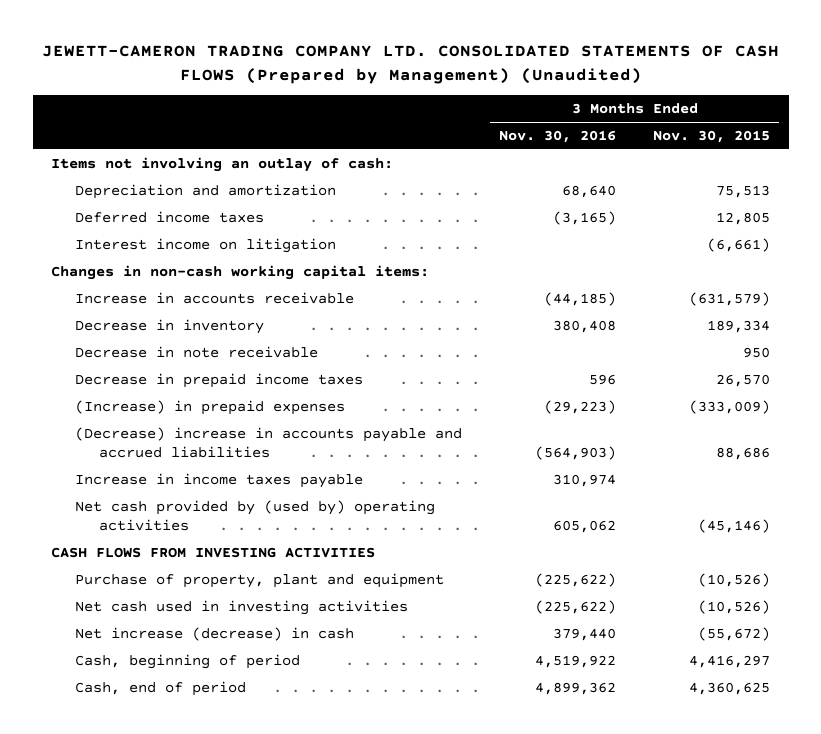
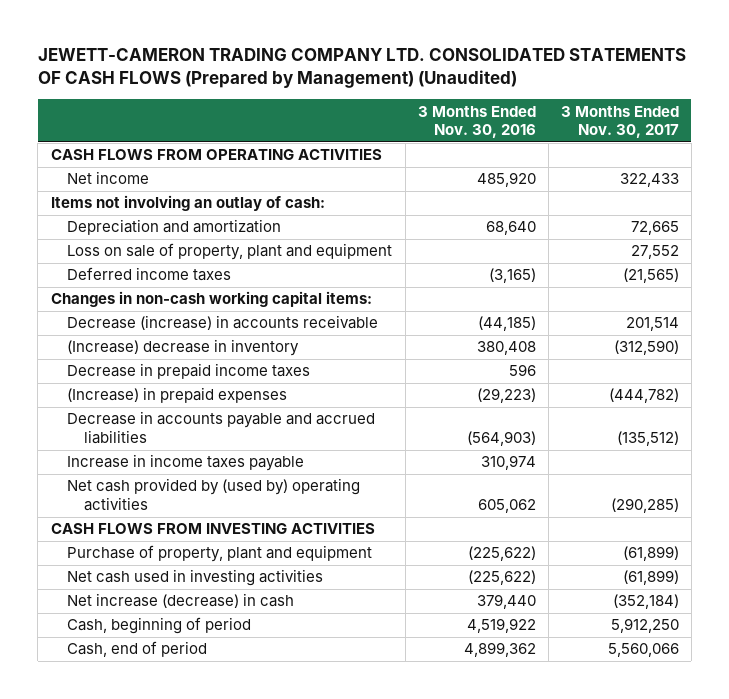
[653,129,771,143] Nov. 30, 2015 -> none
none -> [560,105,679,139] 3 Months Ended Nov. 30, 2017
none -> [50,149,382,161] CASH FLOWS FROM OPERATING ACTIVITIES
none -> [67,171,150,185] Net income
none -> [67,243,393,261] Loss on sale of property, plant and equipment
[74,237,336,253] Interest income on litigation -> none
[74,345,318,358] Decrease in note receivable -> none
[74,291,354,304] Increase in accounts receivable -> [67,315,379,331] Decrease (increase) in accounts receivable
[74,318,264,334] Decrease in inventory -> [67,339,300,357] (Increase) decrease in inventory
[74,426,462,459] (Decrease) increase in accounts payable and accrued liabilities -> [67,411,376,445] Decrease in accounts payable and accrued liabilities

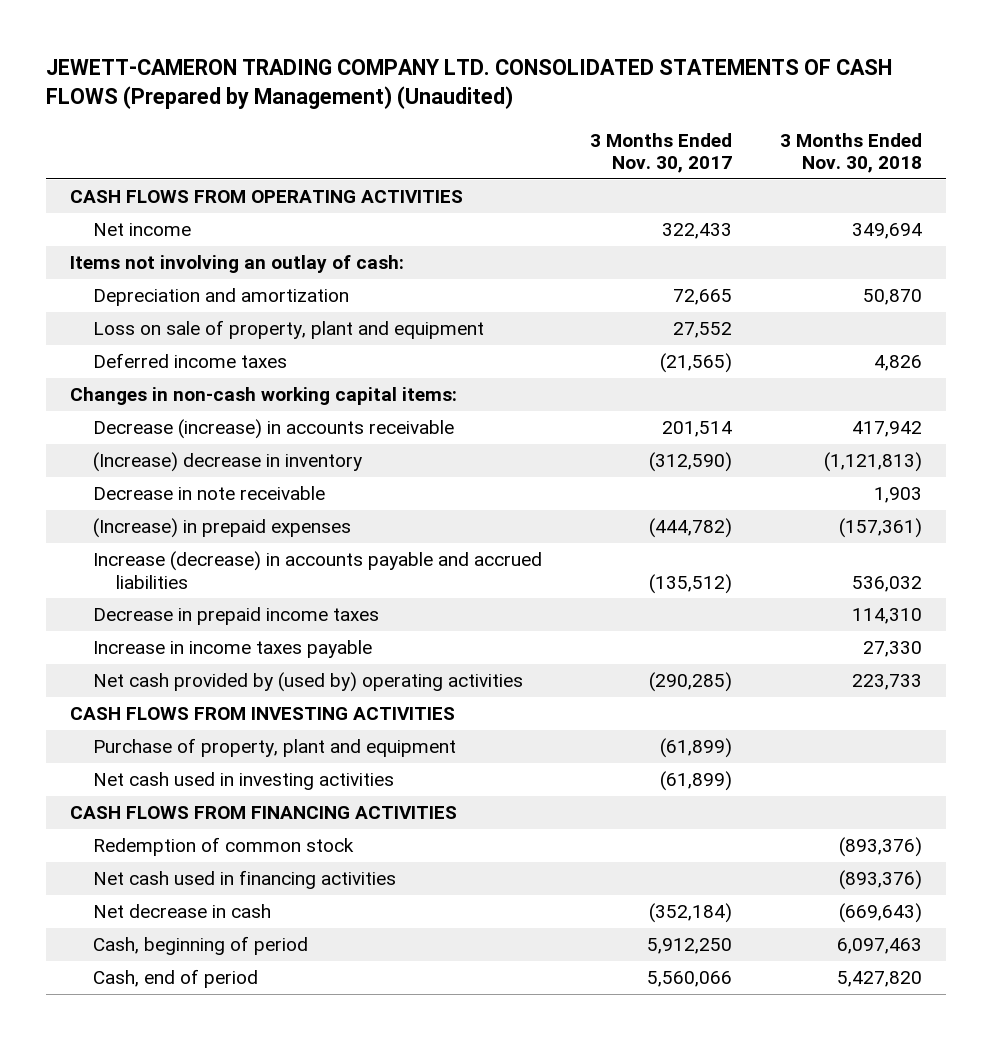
[417,105,536,139] 3 Months Ended Nov. 30, 2016 -> none
none -> [780,132,923,173] 3 Months Ended Nov. 30, 2018
none -> [93,486,326,501] Decrease in note receivable
[67,411,376,445] Decrease in accounts payable and accrued liabilities -> [93,551,543,589] Increase (decrease) in accounts payable and accrued liabilities
[67,363,311,380] Decrease in prepaid income taxes -> [93,607,380,626] Decrease in prepaid income taxes
none -> [70,806,458,820] CASH FLOWS FROM FINANCING ACTIVITIES
none -> [93,837,355,857] Redemption of common stock
none -> [93,870,397,890] Net cash used in financing activities
[67,593,295,609] Net increase (decrease) in cash -> [93,904,272,919] Net decrease in cash

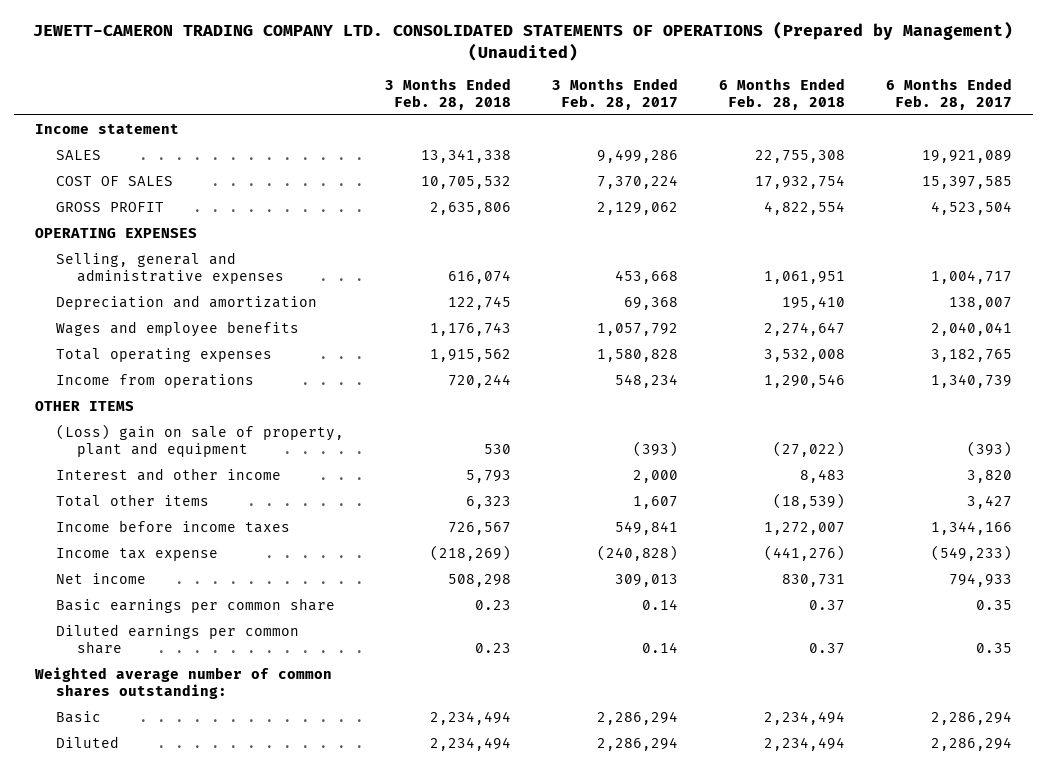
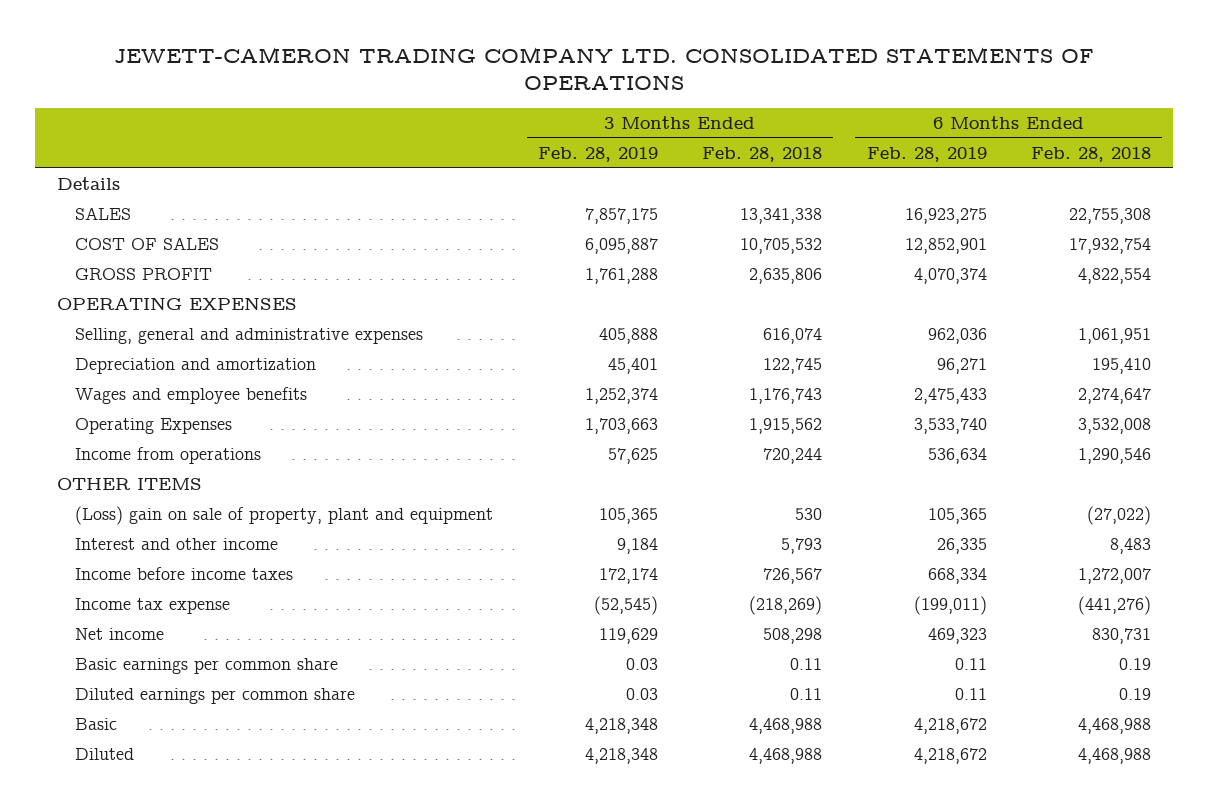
[33,20,1014,61] JEWETT-CAMERON TRADING COMPANY LTD. CONSOLIDATED STATEMENTS OF OPERATIONS (Prepared by Management) (Unaudited) -> [114,46,1095,91] JEWETT-CAMERON TRADING COMPANY LTD. CONSOLIDATED STATEMENTS OF OPERATIONS
[551,77,678,110] 3 Months Ended Feb. 28, 2017 -> none
[886,77,1013,110] 6 Months Ended Feb. 28, 2017 -> none
none -> [537,146,658,162] Feb. 28, 2019
none -> [866,146,987,162] Feb. 28, 2019
[34,123,179,134] Income statement -> none
none -> [57,177,121,191] Details
[55,347,272,362] Total operating expenses -> [75,418,233,435] Operating Expenses
[55,493,209,507] Total other items -> none
[33,666,332,699] Weighted average number of common shares outstanding: -> none
[474,599,511,610] 0.23 -> [790,658,823,671] 0.11
[808,599,845,611] 0.37 -> [1118,658,1151,671] 0.19
[474,642,511,653] 0.23 -> [790,688,823,701] 0.11
[808,642,845,654] 0.37 -> [1118,688,1151,701] 0.19
[429,710,511,725] 2,234,494 -> [749,718,823,735] 4,468,988
[763,710,845,725] 2,234,494 -> [1077,718,1151,735] 4,468,988
[429,736,511,751] 2,234,494 -> [749,748,823,765] 4,468,988
[763,736,845,751] 2,234,494 -> [1077,748,1151,765] 4,468,988

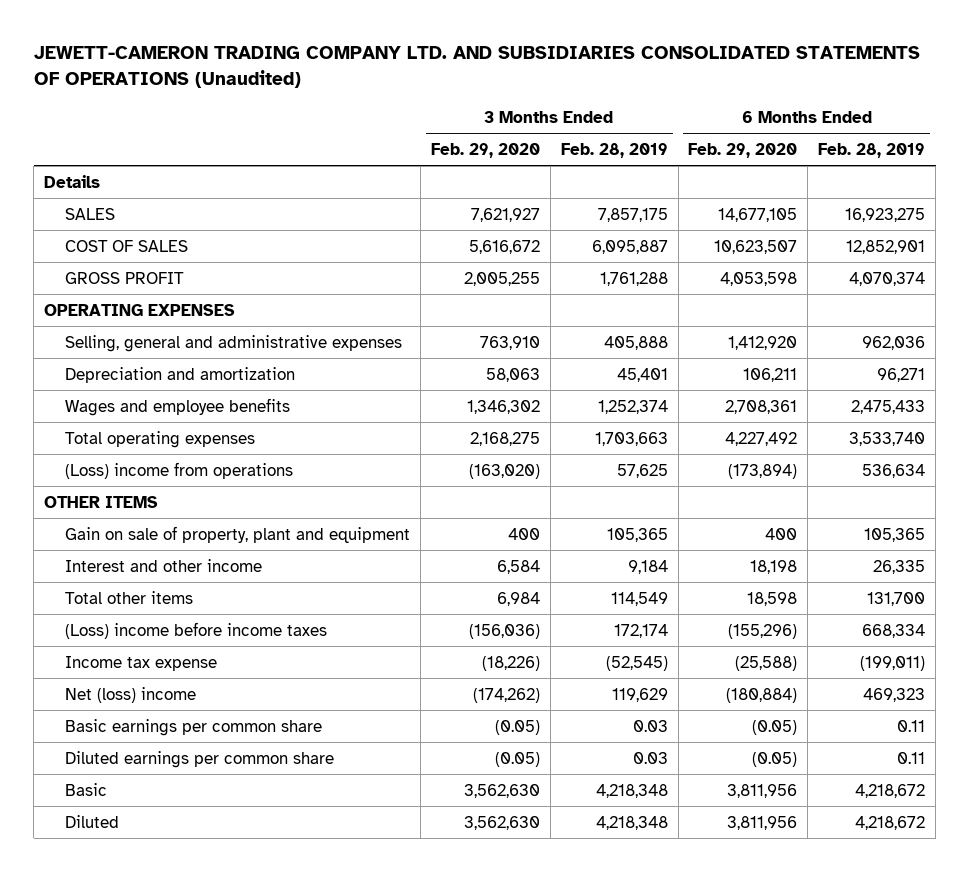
[114,46,1095,91] JEWETT-CAMERON TRADING COMPANY LTD. CONSOLIDATED STATEMENTS OF OPERATIONS -> [33,46,920,88] JEWETT-CAMERON TRADING COMPANY LTD. AND SUBSIDIARIES CONSOLIDATED STATEMENTS OF OPERATIONS (Unaudited)
[702,146,823,162] Feb. 28, 2018 -> none
[1030,146,1151,162] Feb. 28, 2018 -> none
none -> [430,142,540,158] Feb. 29, 2020
none -> [688,142,798,158] Feb. 29, 2020
[75,418,233,435] Operating Expenses -> [65,430,256,448] Total operating expenses
[75,447,262,465] Income from operations -> [65,461,294,479] (Loss) income from operations
[75,506,494,526] (Loss) gain on sale of property, plant and equipment -> [65,525,411,543] Gain on sale of property, plant and equipment
none -> [65,590,194,604] Total other items
[75,567,294,581] Income before income taxes -> [65,621,328,639] (Loss) income before income taxes
[75,628,165,641] Net income -> [65,686,197,703] Net (loss) income

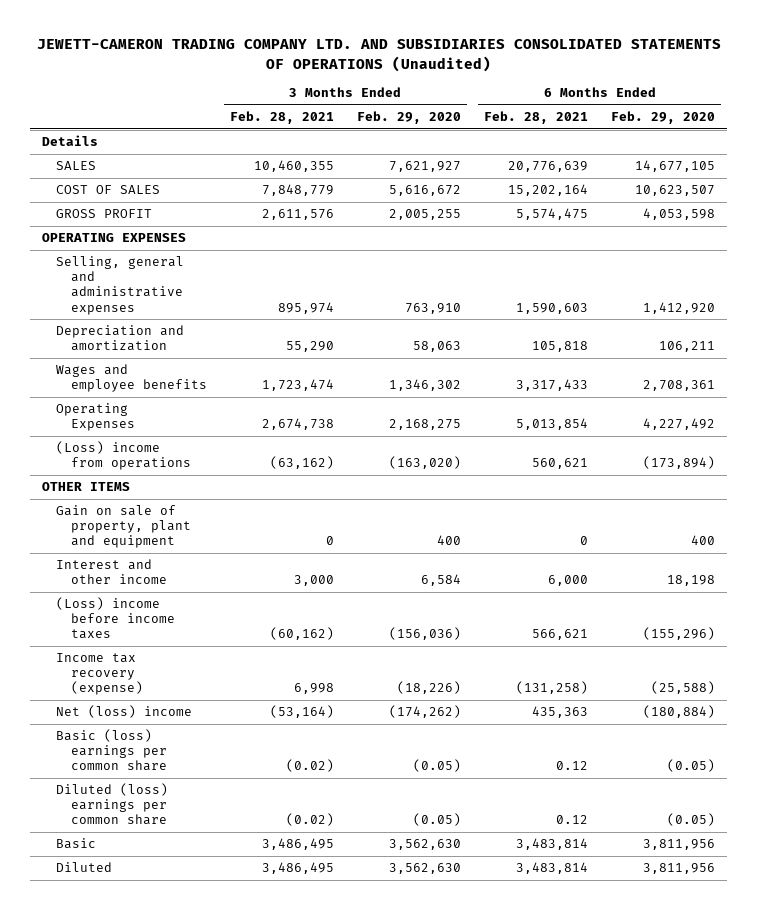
[560,142,668,158] Feb. 28, 2019 -> none
[818,142,926,158] Feb. 28, 2019 -> none
none -> [229,111,334,125] Feb. 28, 2021
none -> [484,111,589,125] Feb. 28, 2021
[65,430,256,448] Total operating expenses -> [56,403,135,432] Operating Expenses
[65,590,194,604] Total other items -> none
[65,655,218,671] Income tax expense -> [56,653,143,696] Income tax recovery (expense)
[65,718,323,736] Basic earnings per common share -> [56,729,167,772] Basic (loss) earnings per common share
[65,750,335,768] Diluted earnings per common share -> [56,783,169,826] Diluted (loss) earnings per common share

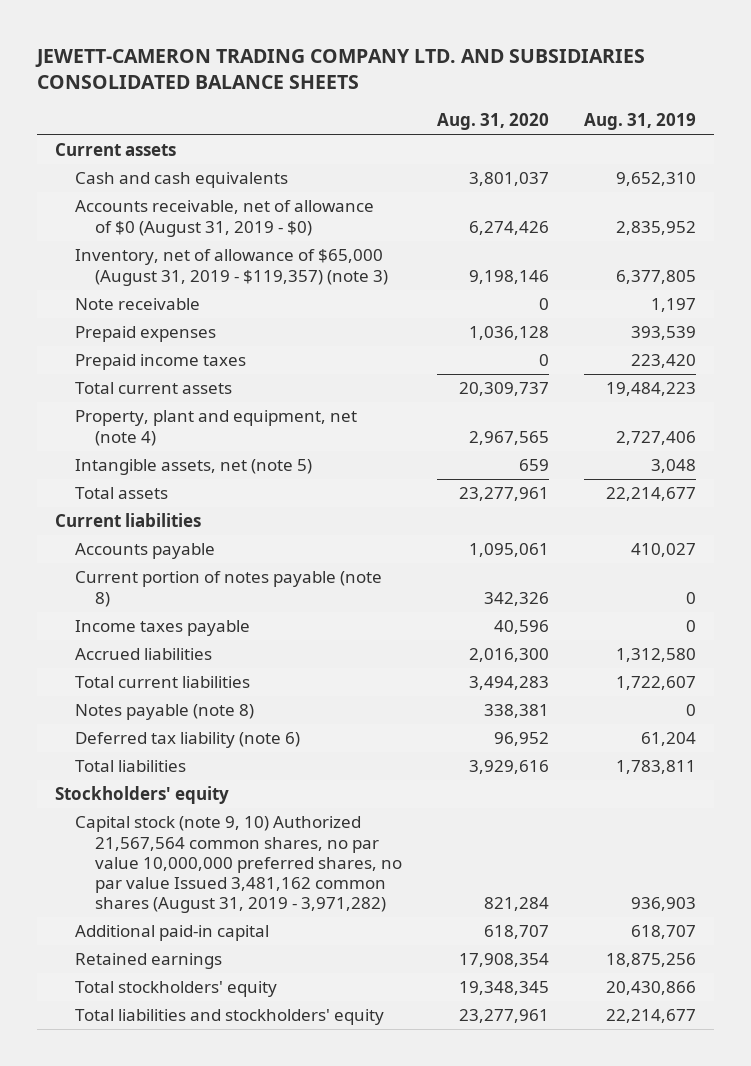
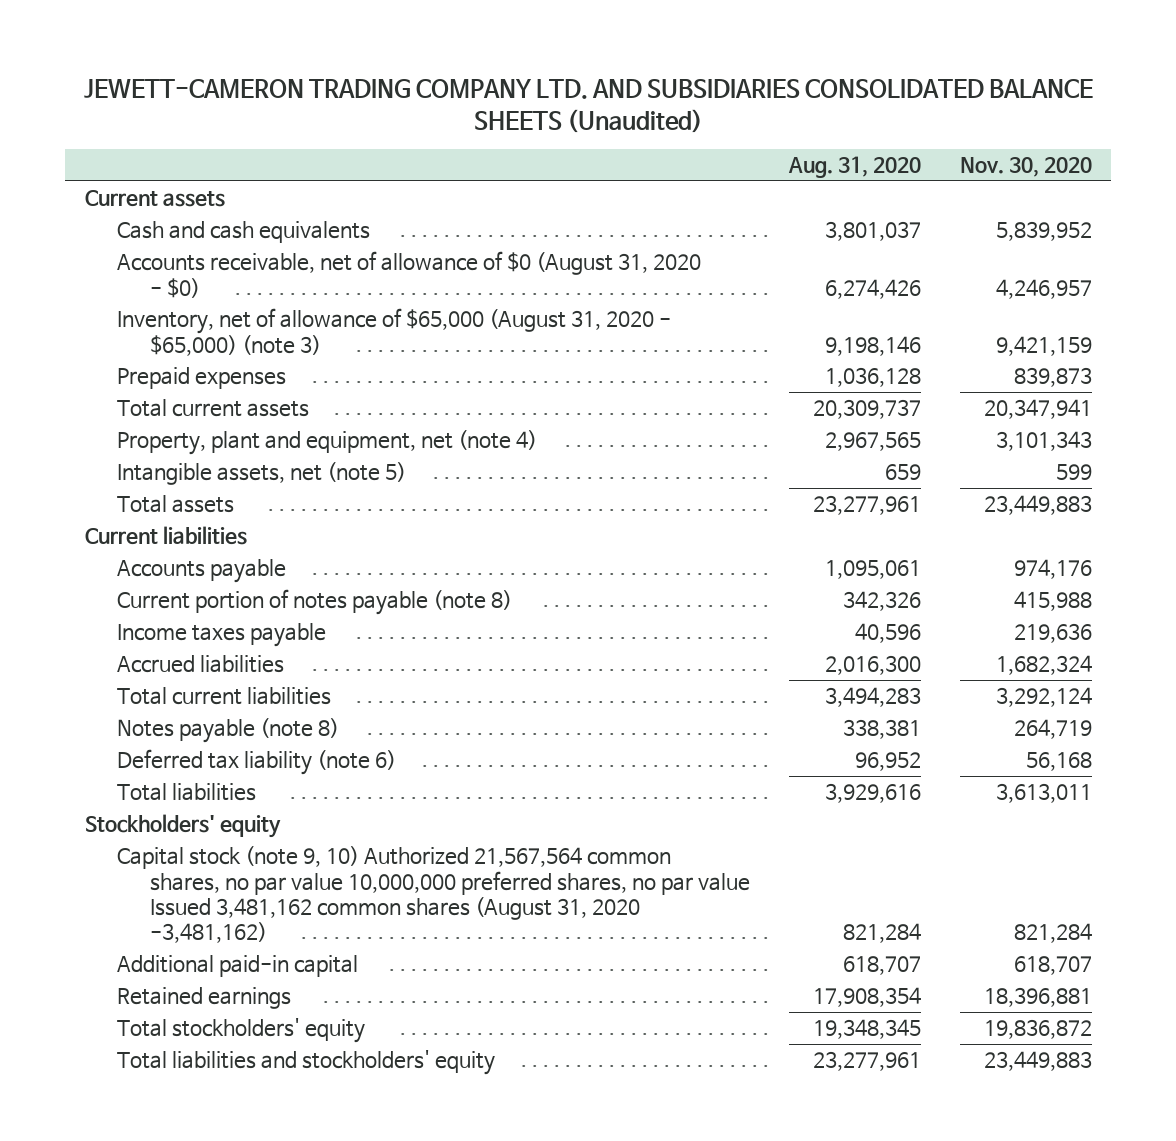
[35,49,646,90] JEWETT-CAMERON TRADING COMPANY LTD. AND SUBSIDIARIES CONSOLIDATED BALANCE SHEETS -> [84,78,1094,133] JEWETT-CAMERON TRADING COMPANY LTD. AND SUBSIDIARIES CONSOLIDATED BALANCE SHEETS (Unaudited)
[584,113,697,131] Aug. 31, 2019 -> none
none -> [959,157,1092,178] Nov. 30, 2020
[74,298,200,311] Note receivable -> none
[74,200,374,237] Accounts receivable, net of allowance of $0 (August 31, 2019 - $0) -> [117,251,702,298] Accounts receivable, net of allowance of $0 (August 31, 2020 - $0)
[74,249,388,286] Inventory, net of allowance of $65,000 (August 31, 2019 - $119,357) (note 3) -> [117,308,672,356] Inventory, net of allowance of $65,000 (August 31, 2020 - $65,000) (note 3)
[74,354,246,371] Prepaid income taxes -> none
[74,816,402,914] Capital stock (note 9, 10) Authorized 21,567,564 common shares, no par value 10,000,000 preferred shares, no par value Issued 3,481,162 common shares (August 31, 2019 - 3,971,282) -> [117,846,750,944] Capital stock (note 9, 10) Authorized 21,567,564 common shares, no par value 10,000,000 preferred shares, no par value Issued 3,481,162 common shares (August 31, 2020 -3,481,162)

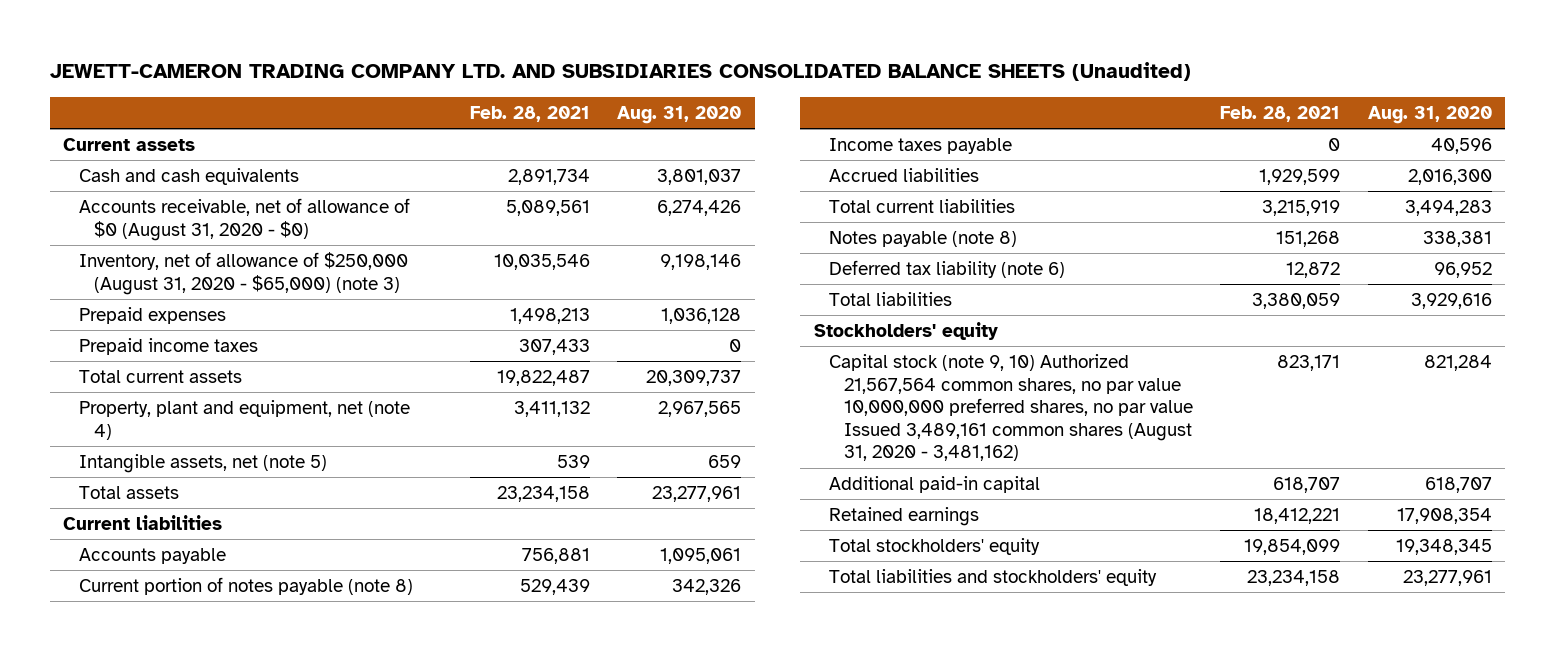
[959,157,1092,178] Nov. 30, 2020 -> none
none -> [469,105,590,122] Feb. 28, 2021
[117,308,672,356] Inventory, net of allowance of $65,000 (August 31, 2020 - $65,000) (note 3) -> [78,251,408,295] Inventory, net of allowance of $250,000 (August 31, 2020 - $65,000) (note 3)
none -> [78,337,258,355] Prepaid income taxes
[117,846,750,944] Capital stock (note 9, 10) Authorized 21,567,564 common shares, no par value 10,000,000 preferred shares, no par value Issued 3,481,162 common shares (August 31, 2020 -3,481,162) -> [829,353,1194,462] Capital stock (note 9, 10) Authorized 21,567,564 common shares, no par value 10,000,000 preferred shares, no par value Issued 3,489,161 common shares (August 31, 2020 - 3,481,162)

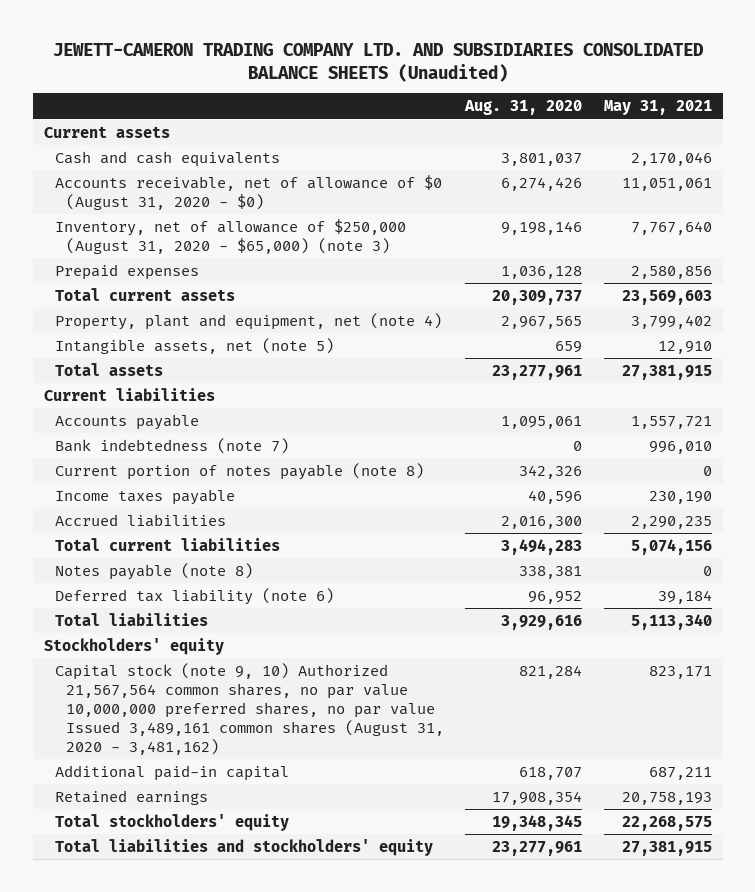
[469,105,590,122] Feb. 28, 2021 -> none
none -> [603,100,712,116] May 31, 2021
[78,337,258,355] Prepaid income taxes -> none
none -> [54,437,289,454] Bank indebtedness (note 7)

